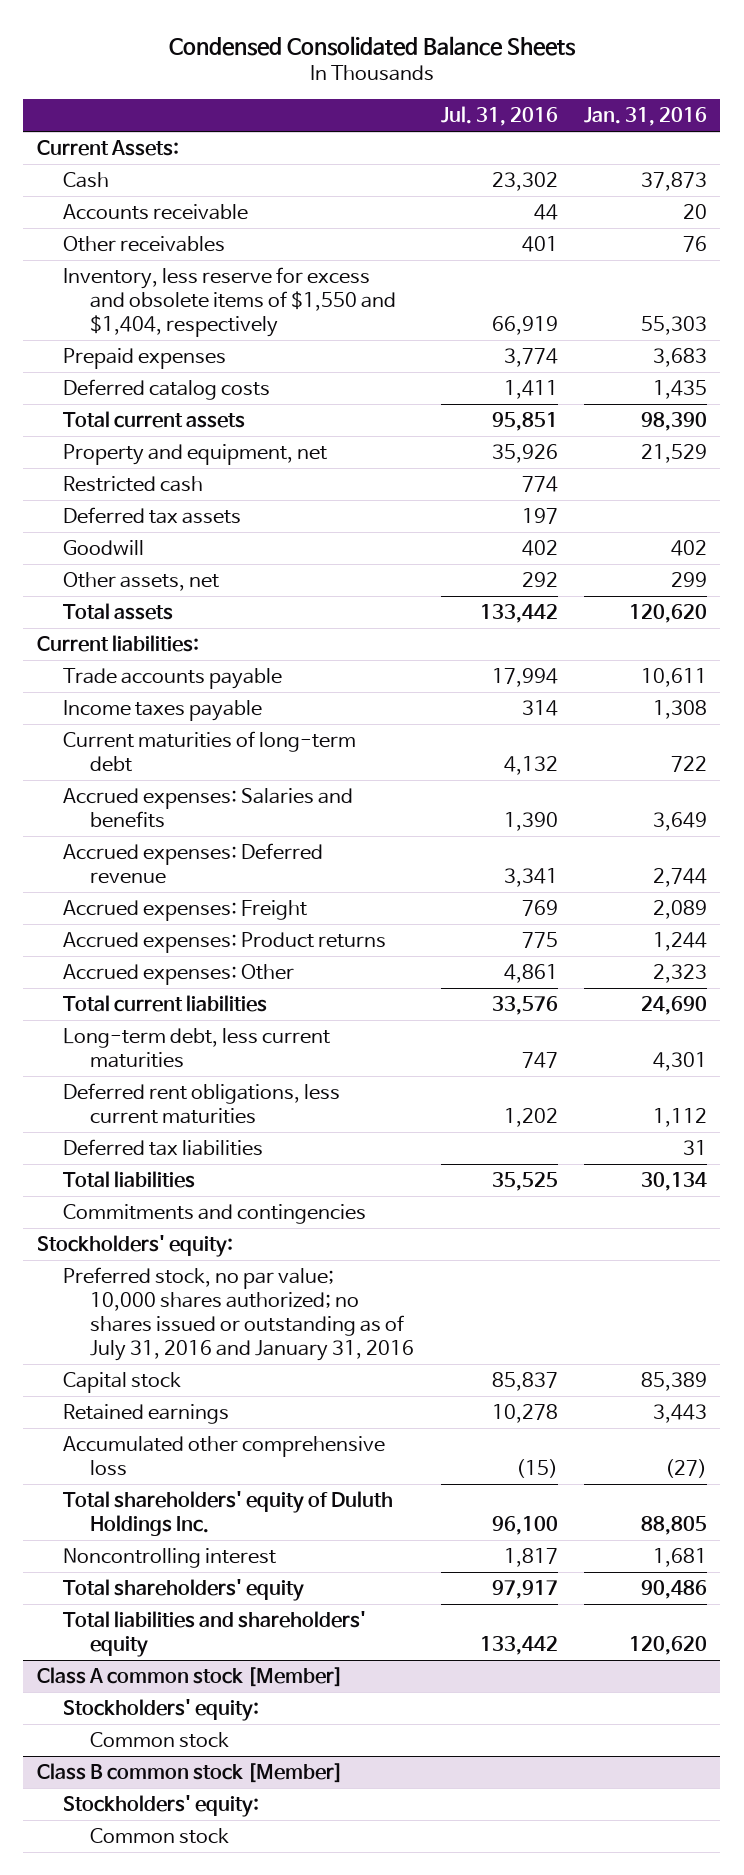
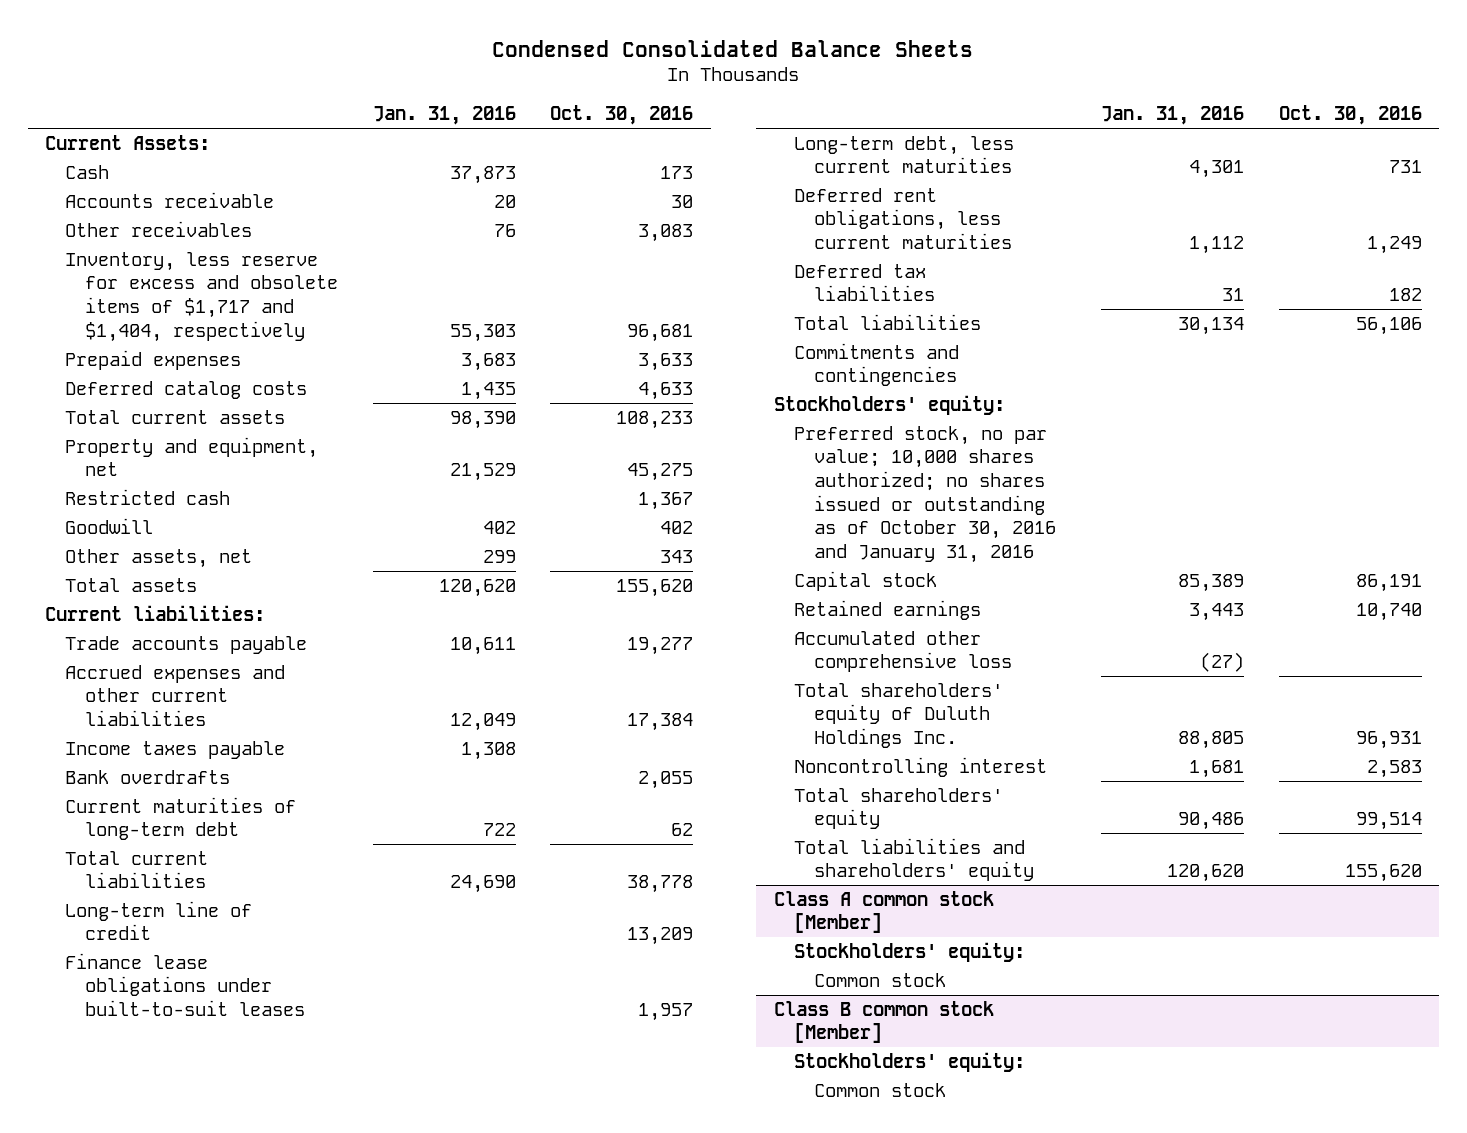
[440,105,558,126] Jul. 31, 2016 -> none
none -> [550,105,694,126] Oct. 30, 2016
[63,266,397,337] Inventory, less reserve for excess and obsolete items of $1,550 and $1,404, respectively -> [65,251,339,342] Inventory, less reserve for excess and obsolete items of $1,717 and $1,404, respectively
[63,506,242,524] Deferred tax assets -> none
none -> [65,664,286,727] Accrued expenses and other current liabilities
none -> [65,769,231,784] Bank overdrafts
[63,787,354,828] Accrued expenses: Salaries and benefits -> none
[63,842,324,884] Accrued expenses: Deferred revenue -> none
[63,899,308,921] Accrued expenses: Freight -> none
[63,931,387,953] Accrued expenses: Product returns -> none
[63,963,295,985] Accrued expenses: Other -> none
none -> [65,900,253,941] Long-term line of credit
none -> [65,952,306,1017] Finance lease obligations under built-to-suit leases
[63,1266,415,1361] Preferred stock, no par value; 10,000 shares authorized; no shares issued or outstanding as of July 31, 2016 and January 31, 2016 -> [793,425,1056,563] Preferred stock, no par value; 10,000 shares authorized; no shares issued or outstanding as of October 30, 2016 and January 31, 2016

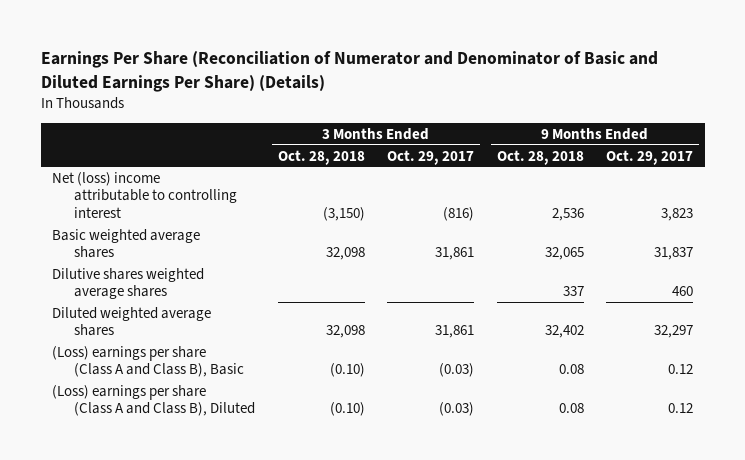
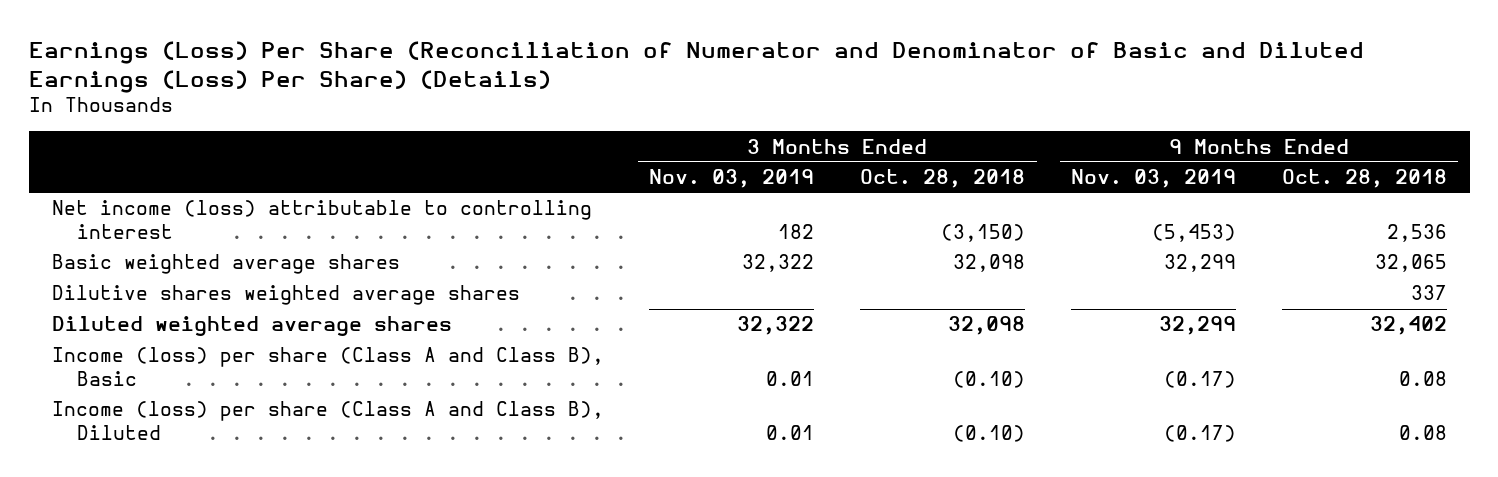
[40,51,658,92] Earnings Per Share (Reconciliation of Numerator and Denominator of Basic and Diluted Earnings Per Share) (Details) -> [28,40,1364,94] Earnings (Loss) Per Share (Reconciliation of Numerator and Denominator of Basic and Diluted Earnings (Loss) Per Share) (Details)
[387,149,475,165] Oct. 29, 2017 -> none
[606,149,694,165] Oct. 29, 2017 -> none
none -> [649,169,815,189] Nov. 03, 2019
none -> [1070,169,1236,189] Nov. 03, 2019
[51,171,238,218] Net (loss) income attributable to controlling interest -> [51,200,592,239] Net income (loss) attributable to controlling interest
[51,345,245,378] (Loss) earnings per share (Class A and Class B), Basic -> [51,347,604,386] Income (loss) per share (Class A and Class B), Basic
[51,384,256,417] (Loss) earnings per share (Class A and Class B), Diluted -> [51,401,604,440] Income (loss) per share (Class A and Class B), Diluted

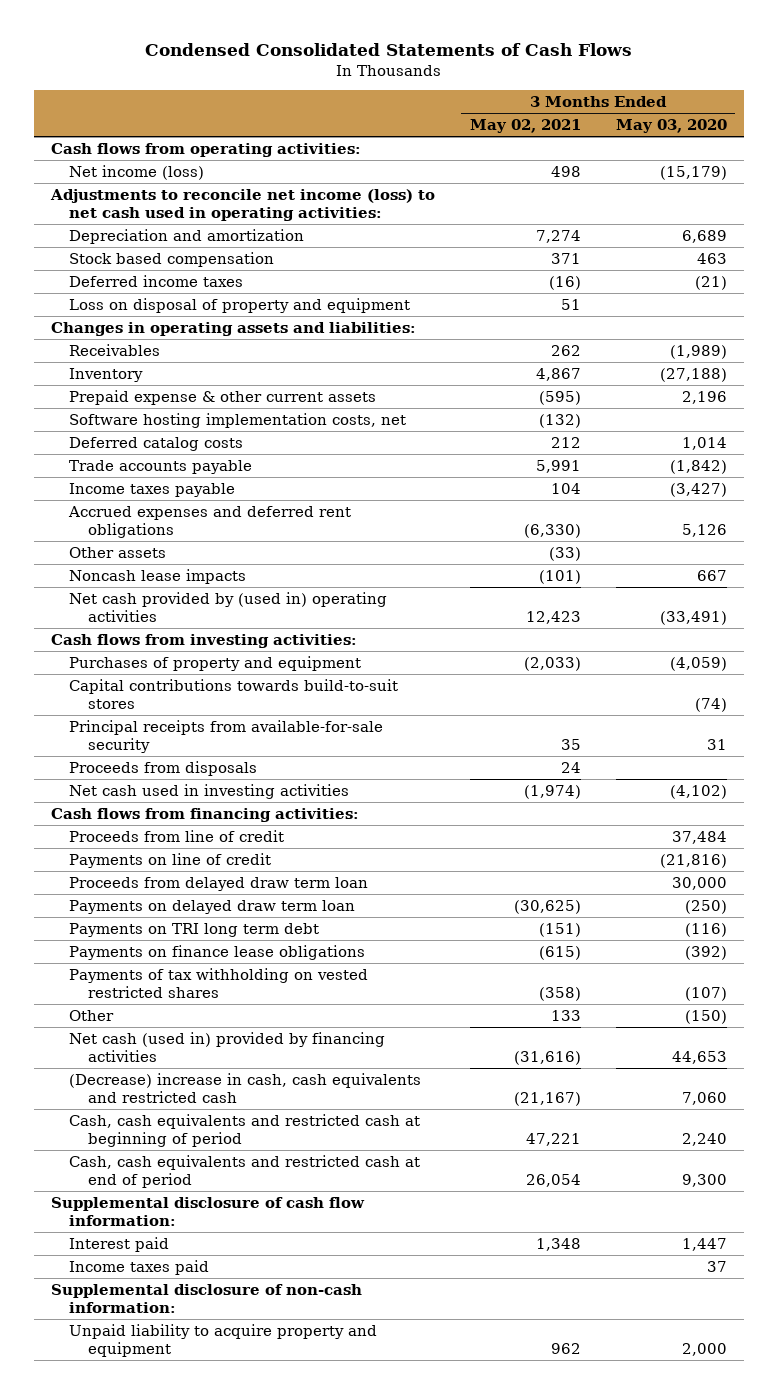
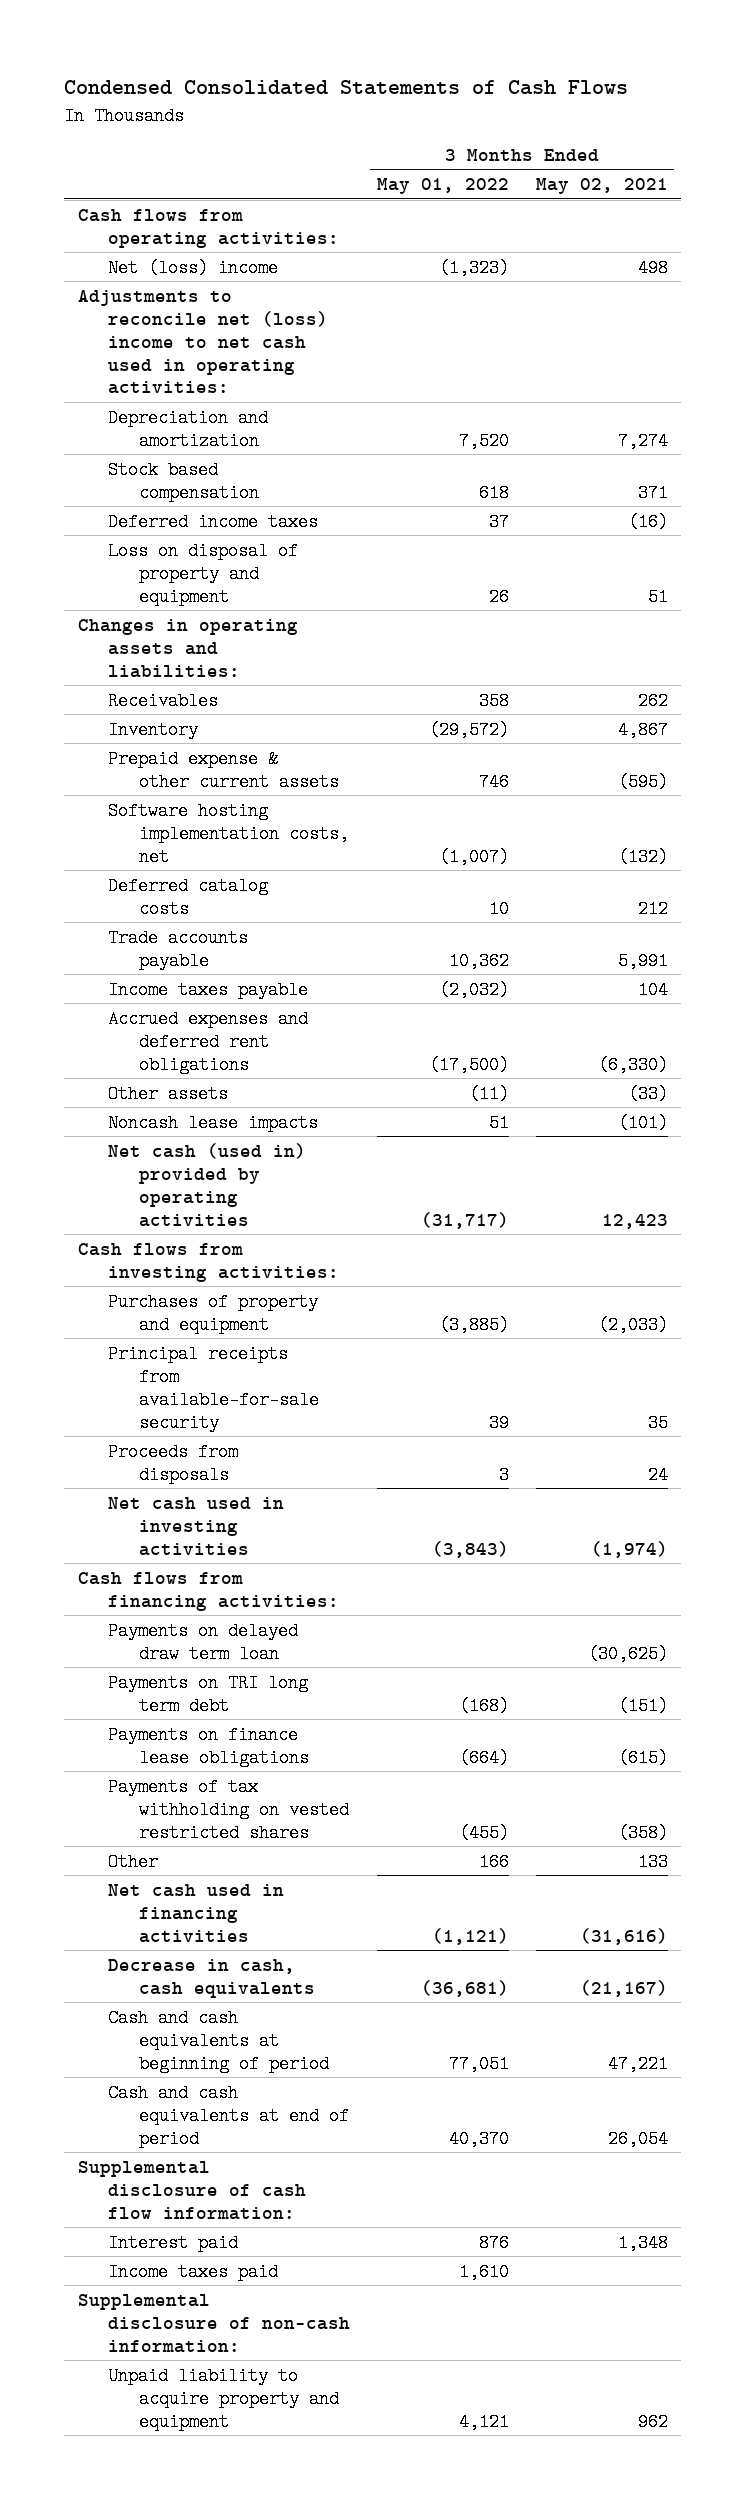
[615,119,727,134] May 03, 2020 -> none
none -> [376,178,509,195] May 01, 2022
[69,164,205,180] Net income (loss) -> [108,258,279,277] Net (loss) income
[50,188,436,221] Adjustments to reconcile net income (loss) to net cash used in operating activities: -> [77,289,329,395] Adjustments to reconcile net (loss) income to net cash used in operating activities:
[69,591,388,622] Net cash provided by (used in) operating activities -> [108,1142,307,1227] Net cash (used in) provided by operating activities
[69,678,399,709] Capital contributions towards build-to-suit stores -> none
[69,829,285,842] Proceeds from line of credit -> none
[69,852,272,868] Payments on line of credit -> none
[69,876,369,891] Proceeds from delayed draw term loan -> none
[69,1031,386,1062] Net cash (used in) provided by financing activities -> [108,1883,285,1943] Net cash used in financing activities
[69,1072,422,1103] (Decrease) increase in cash, cash equivalents and restricted cash -> [108,1958,315,1998] Decrease in cash, cash equivalents
[69,1113,421,1147] Cash, cash equivalents and restricted cash at beginning of period -> [108,2008,329,2073] Cash and cash equivalents at beginning of period
[69,1154,421,1188] Cash, cash equivalents and restricted cash at end of period -> [108,2083,349,2148] Cash and cash equivalents at end of period

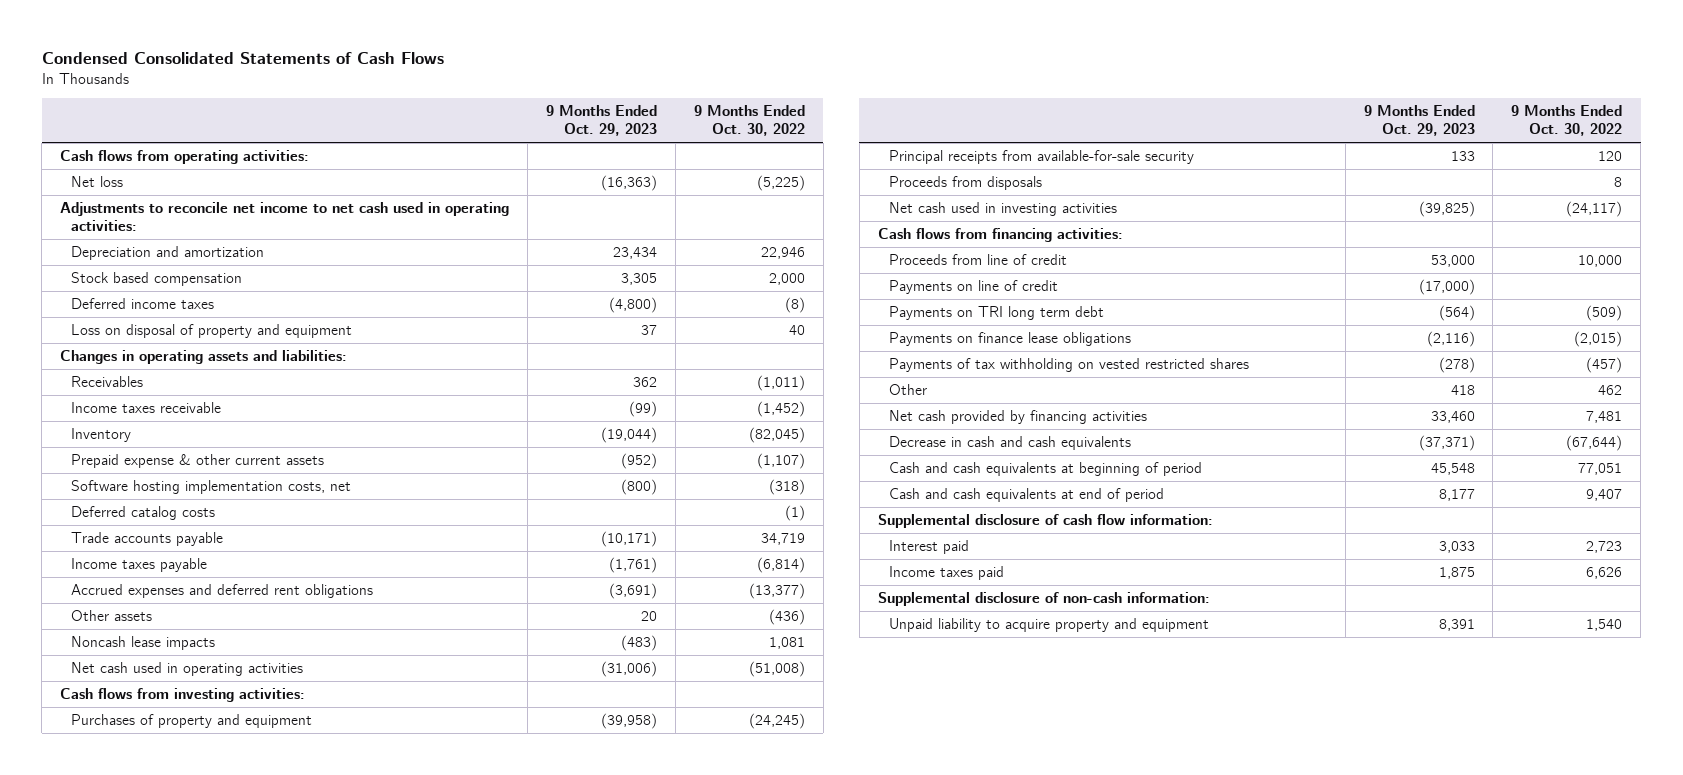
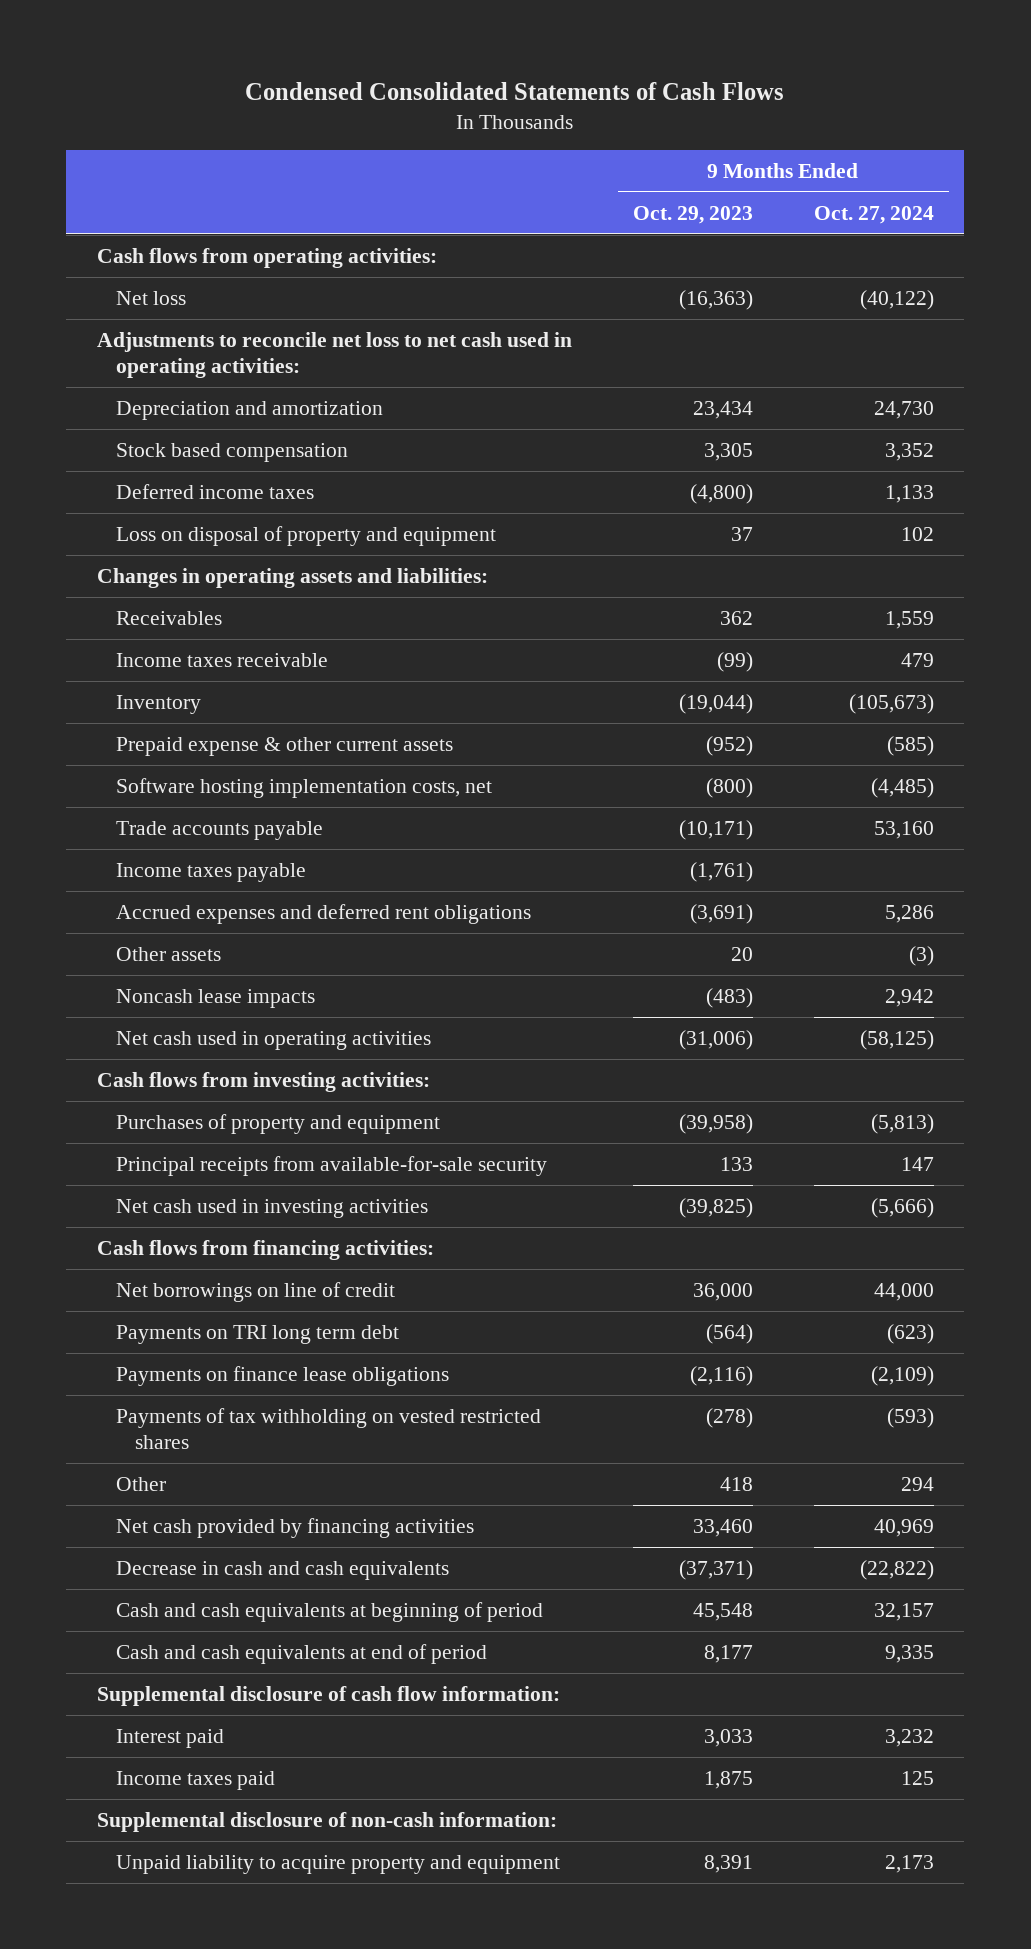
[693,105,805,137] 9 Months Ended Oct. 30, 2022 -> none
none -> [813,205,934,224] Oct. 27, 2024
[60,202,510,231] Adjustments to reconcile net income to net cash used in operating activities: -> [96,331,572,379] Adjustments to reconcile net loss to net cash used in operating activities:
[71,506,216,521] Deferred catalog costs -> none
[888,176,1042,191] Proceeds from disposals -> none
[888,280,1058,295] Payments on line of credit -> none
[888,254,1067,266] Proceeds from line of credit -> [115,1281,395,1302] Net borrowings on line of credit
[1430,255,1475,268] 53,000 -> [692,1282,753,1301] 36,000

